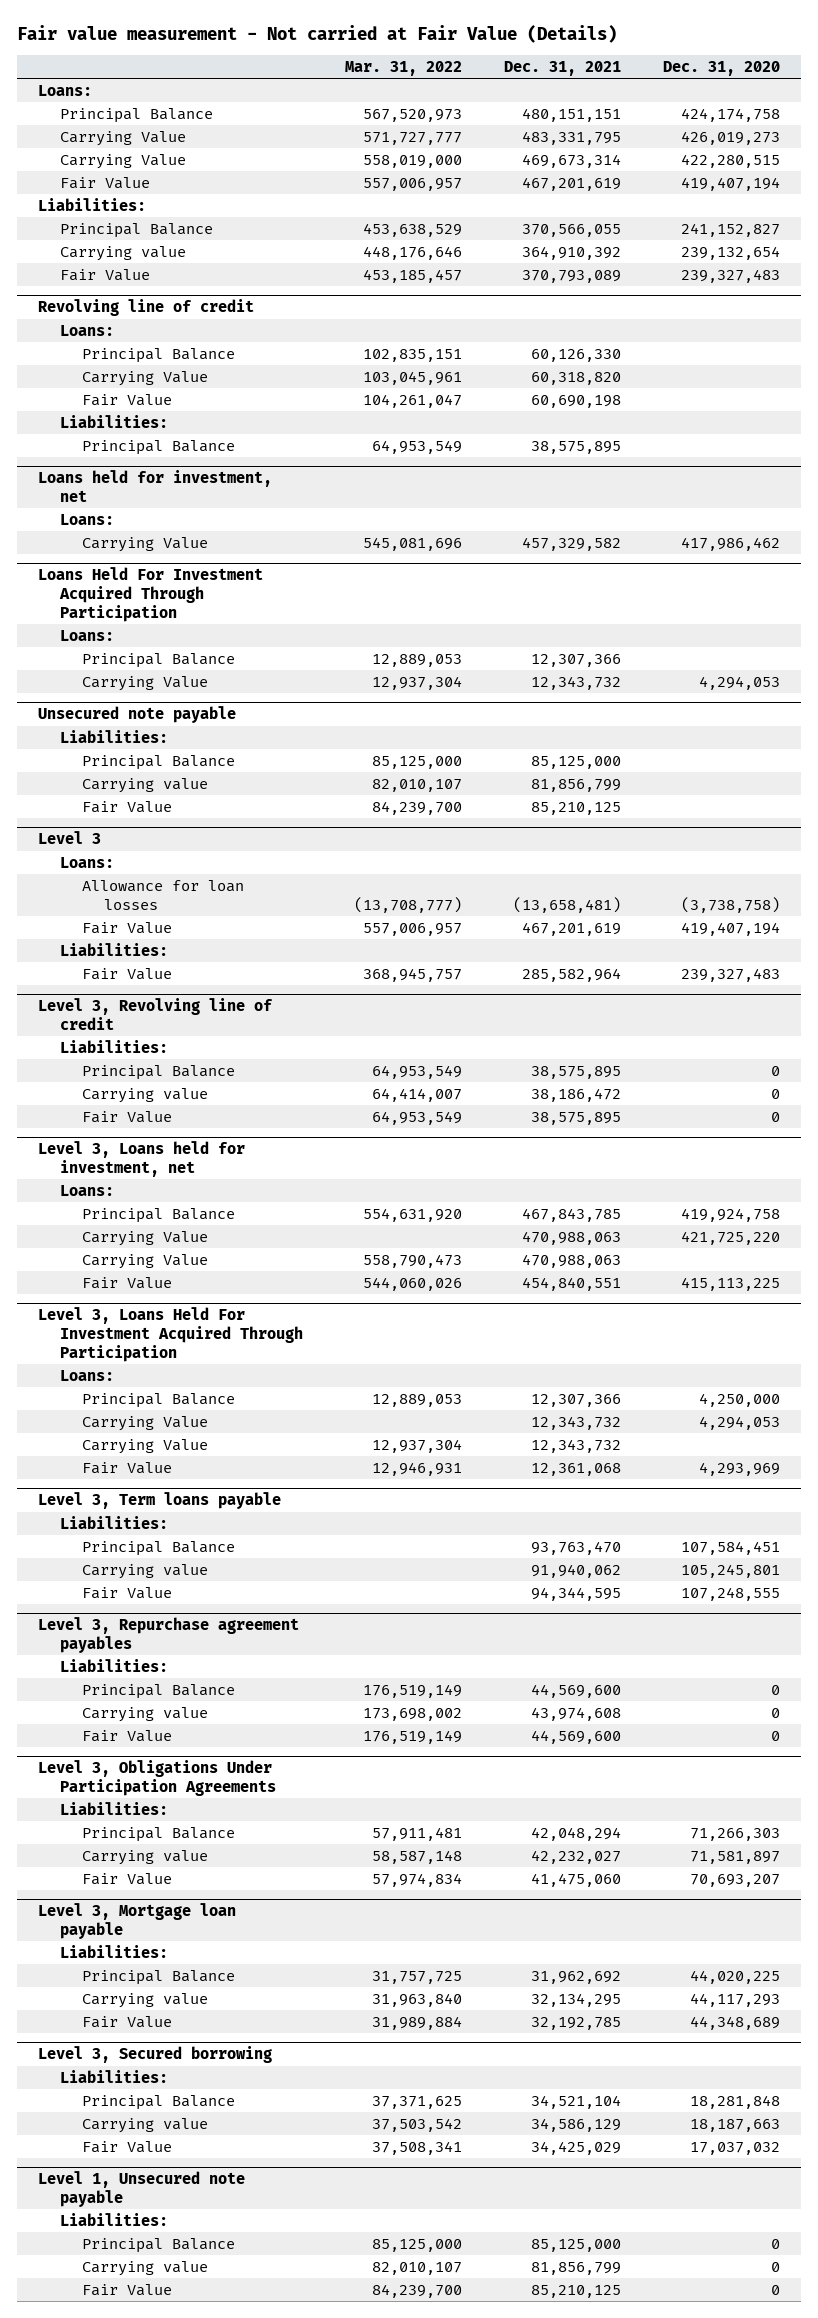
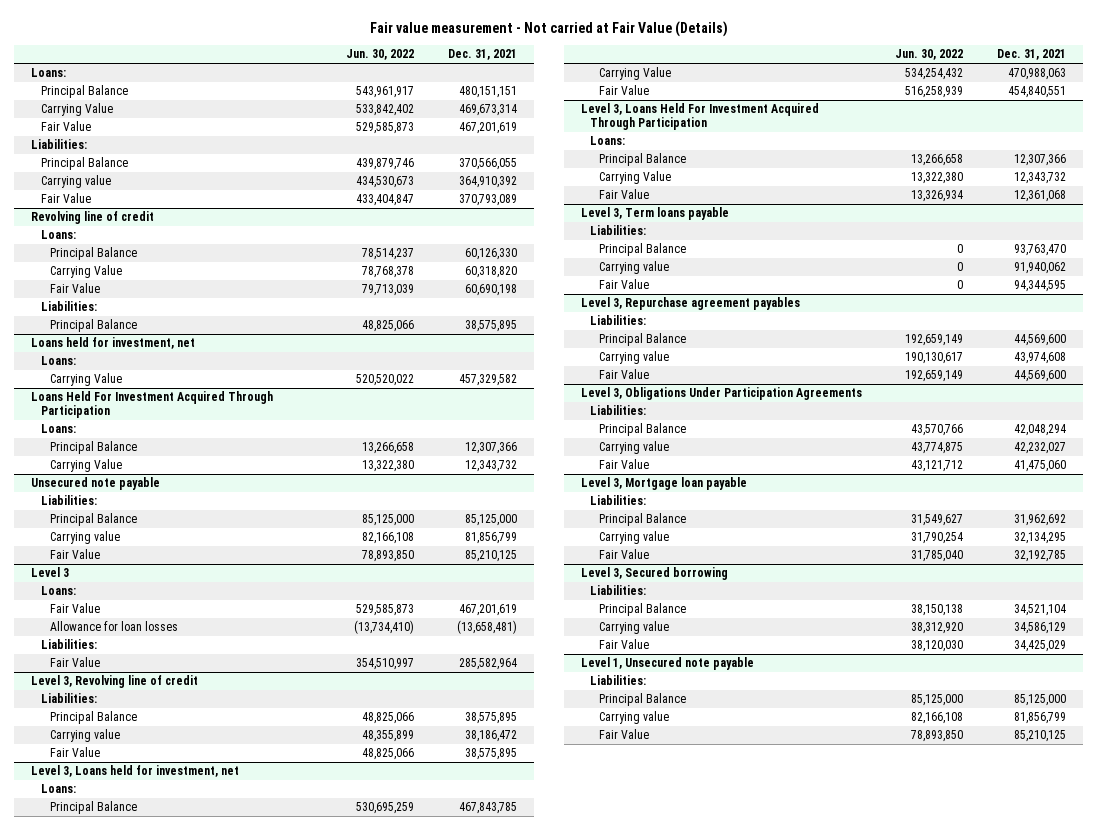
[344,60,462,76] Mar. 31, 2022 -> none
[662,60,780,76] Dec. 31, 2020 -> none
none -> [346,49,415,61] Jun. 30, 2022
[59,130,186,146] Carrying Value -> none
[81,879,244,910] Allowance for loan losses -> [49,621,178,632] Allowance for loan losses
[81,1253,208,1269] Carrying Value -> none
[81,1438,208,1454] Carrying Value -> none

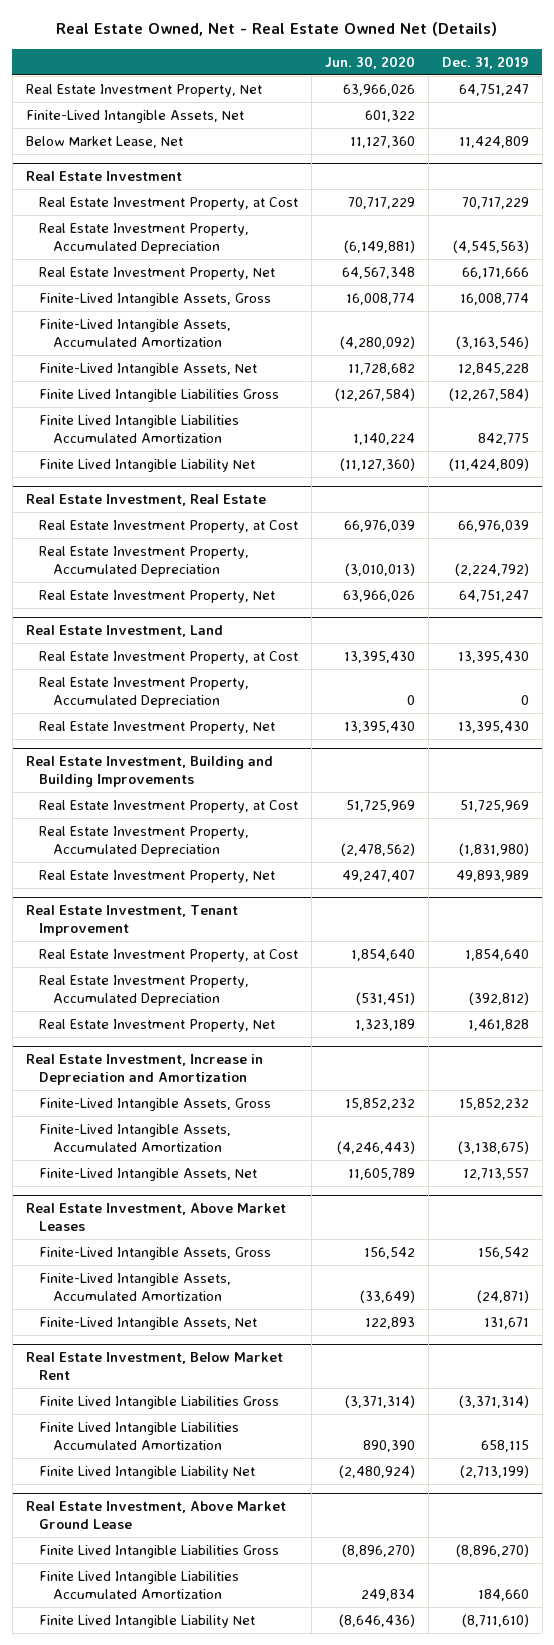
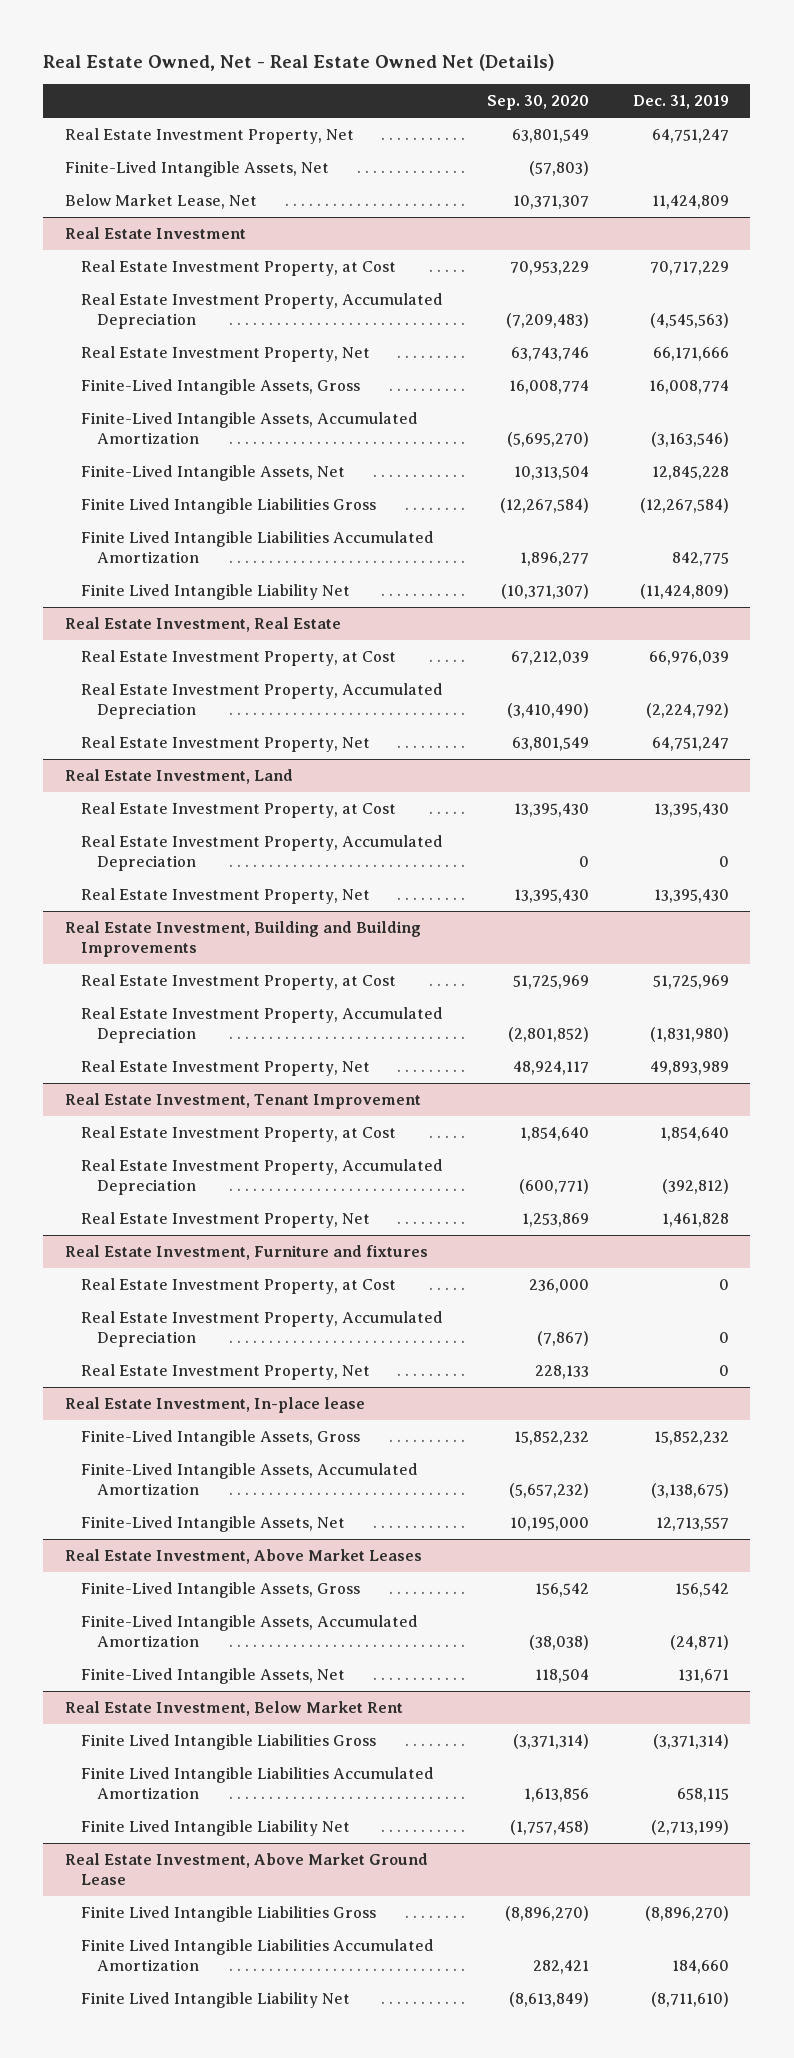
[325,55,416,69] Jun. 30, 2020 -> none
none -> [486,95,589,111] Sep. 30, 2020
[25,1053,263,1085] Real Estate Investment, Increase in Depreciation and Amortization -> none
none -> [64,1244,428,1260] Real Estate Investment, Furniture and fixtures
none -> [81,1277,397,1294] Real Estate Investment Property, at Cost
none -> [81,1310,444,1348] Real Estate Investment Property, Accumulated Depreciation
none -> [81,1363,371,1380] Real Estate Investment Property, Net
none -> [64,1396,365,1413] Real Estate Investment, In-place lease

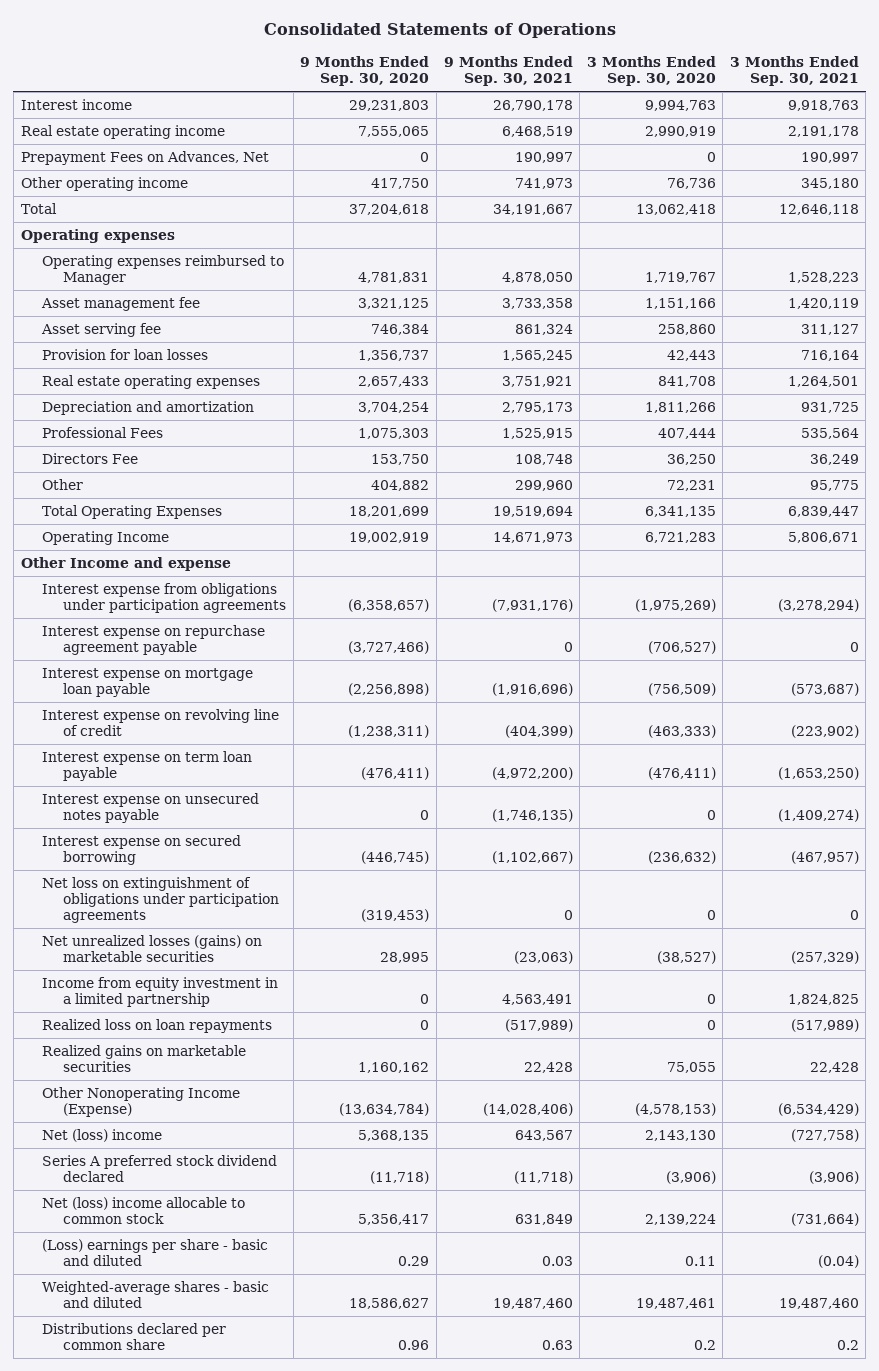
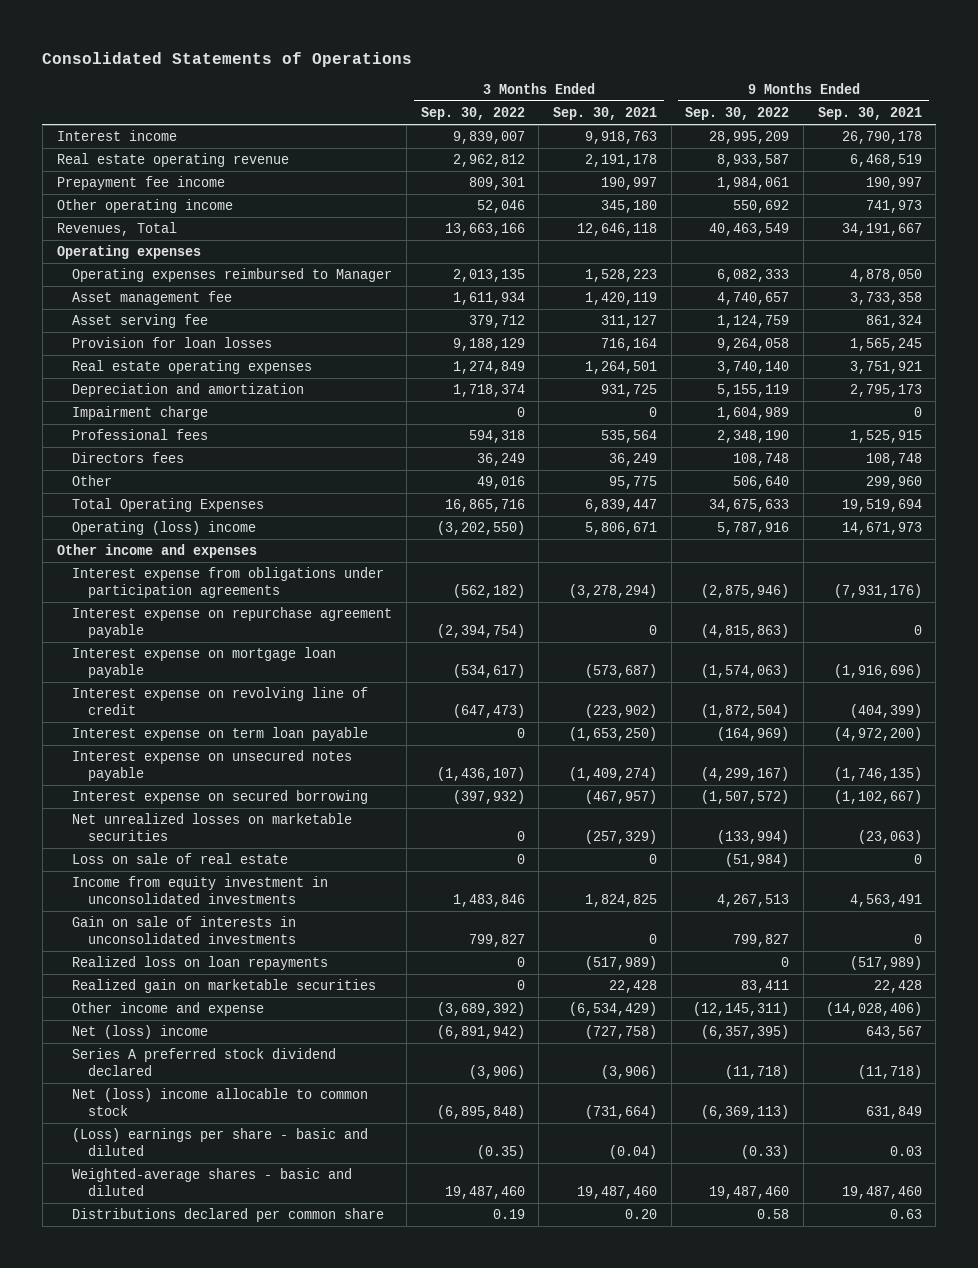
[300,56,430,87] 9 Months Ended Sep. 30, 2020 -> none
[586,56,716,87] 3 Months Ended Sep. 30, 2020 -> none
none -> [420,107,525,121] Sep. 30, 2022
none -> [685,107,790,121] Sep. 30, 2022
[20,125,225,140] Real estate operating income -> [56,153,289,168] Real estate operating revenue
[20,151,269,166] Prepayment Fees on Advances, Net -> [56,176,225,191] Prepayment fee income
[20,203,57,215] Total -> [56,222,177,237] Revenues, Total
none -> [72,406,209,421] Impairment charge
[41,427,163,439] Professional Fees -> [72,429,209,441] Professional fees
[41,453,138,465] Directors Fee -> [72,452,185,464] Directors fees
[41,531,169,546] Operating Income -> [72,521,257,536] Operating (loss) income
[20,557,231,572] Other Income and expense -> [56,544,257,559] Other income and expenses
[41,877,280,924] Net loss on extinguishment of obligations under participation agreements -> none
[41,935,262,963] Net unrealized losses (gains) on marketable securities -> [72,813,353,841] Net unrealized losses on marketable securities
none -> [72,853,289,865] Loss on sale of real estate
[41,977,278,1008] Income from equity investment in a limited partnership -> [72,876,329,904] Income from equity investment in unconsolidated investments
none -> [72,916,297,944] Gain on sale of interests in unconsolidated investments
[41,1045,246,1073] Realized gains on marketable securities -> [72,979,377,994] Realized gain on marketable securities
[41,1087,240,1118] Other Nonoperating Income (Expense) -> [72,1002,265,1017] Other income and expense
[836,1340,859,1351] 0.2 -> [625,1209,658,1220] 0.20

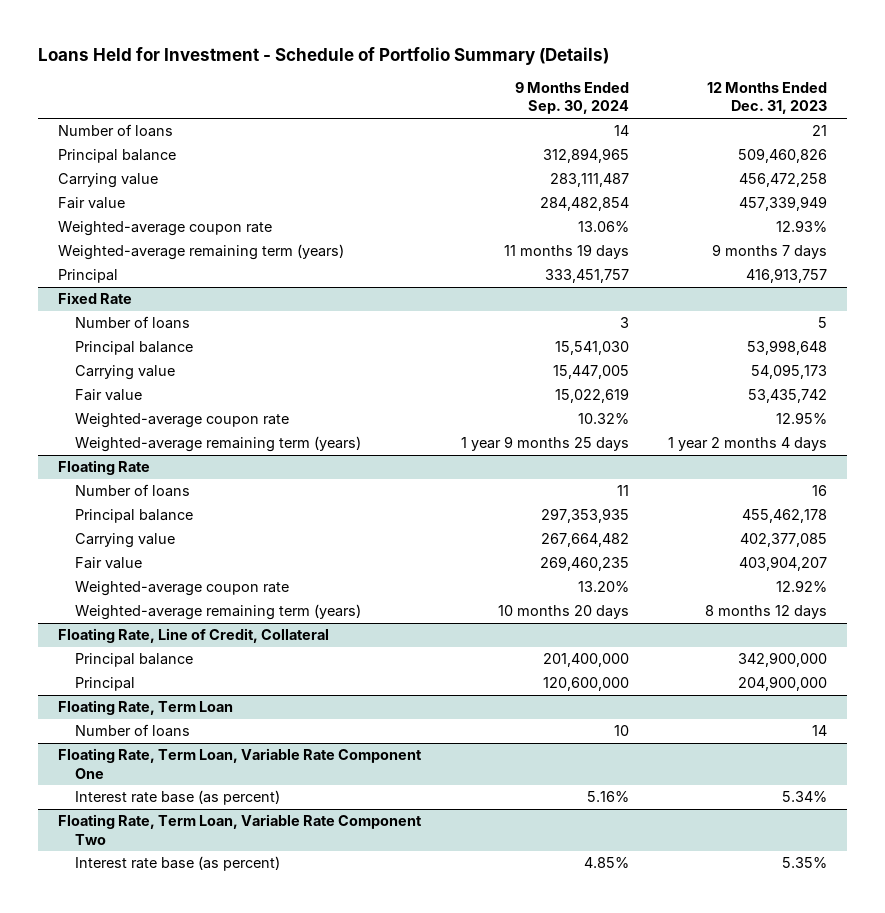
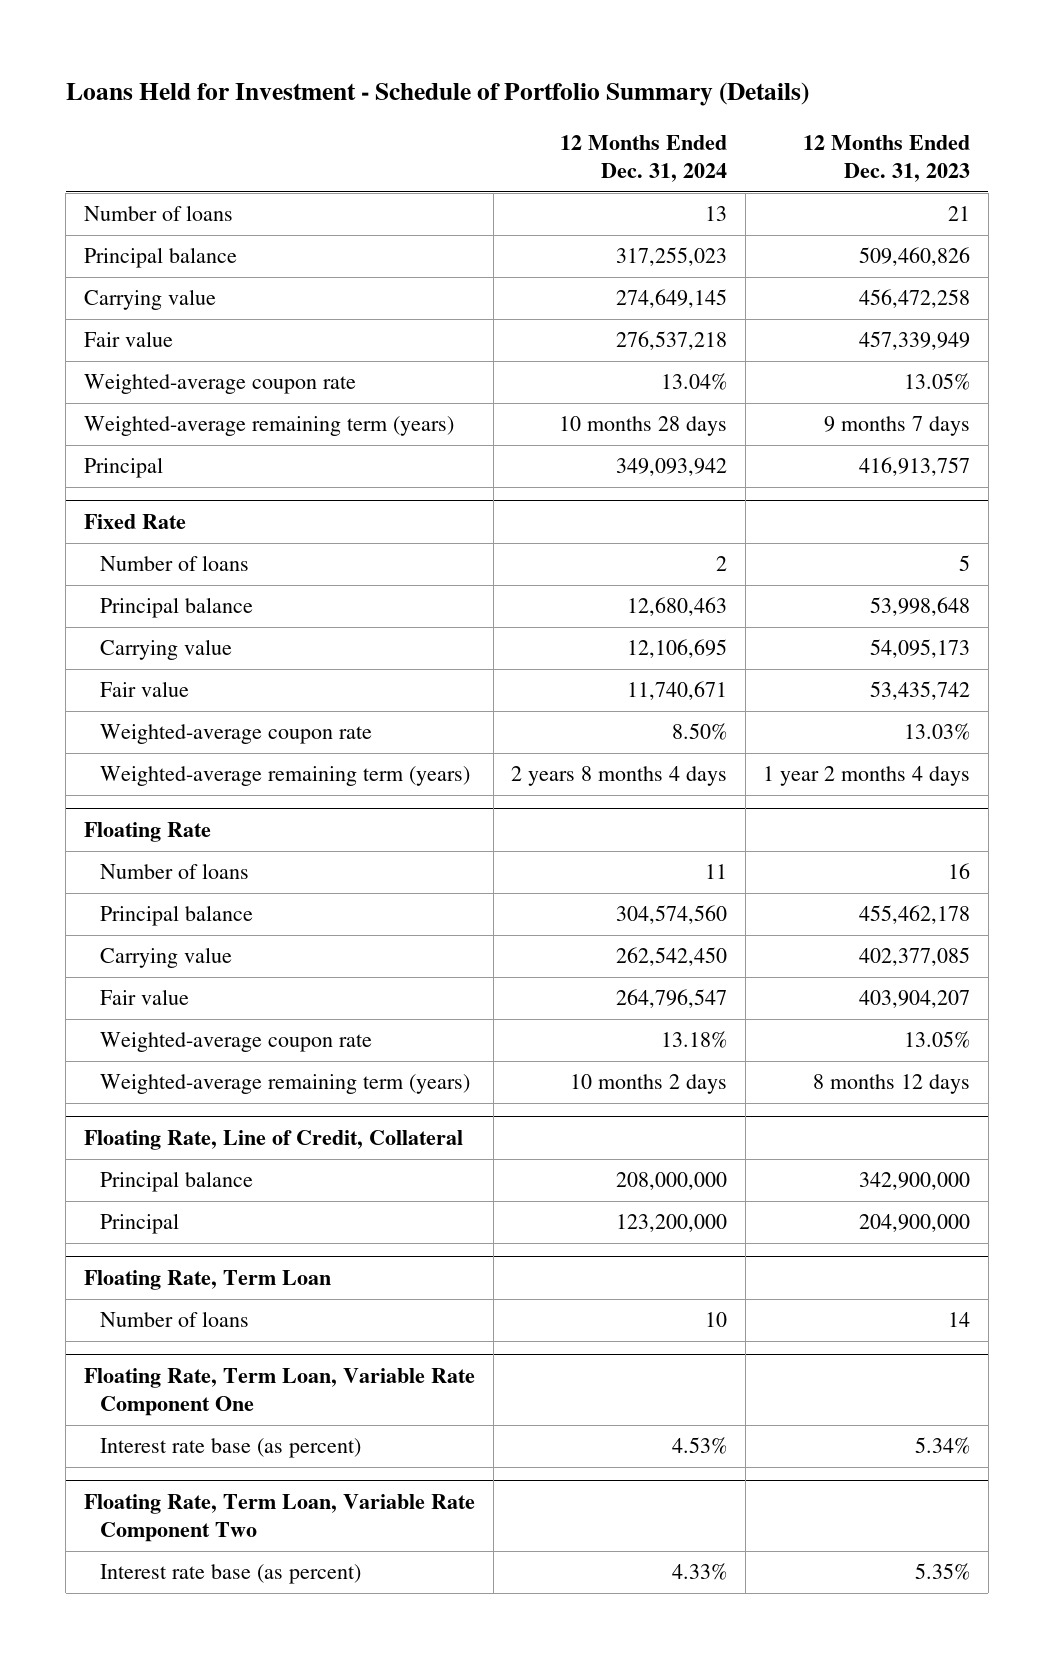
[514,82,629,115] 9 Months Ended Sep. 30, 2024 -> none
none -> [560,135,728,183] 12 Months Ended Dec. 31, 2024
[776,220,828,233] 12.93% -> [904,373,971,391] 13.05%
[776,412,828,425] 12.95% -> [904,723,971,741] 13.03%
[776,580,828,593] 12.92% -> [904,1031,971,1049] 13.05%

